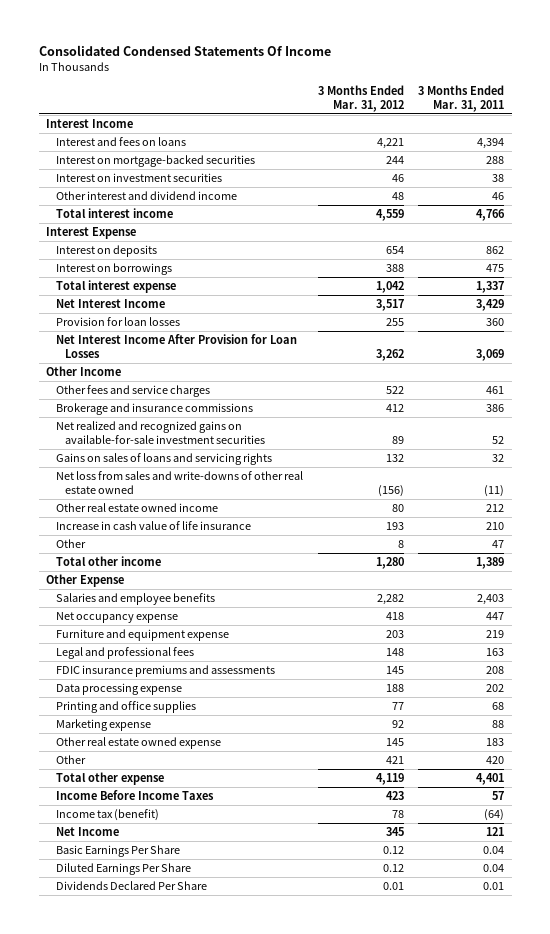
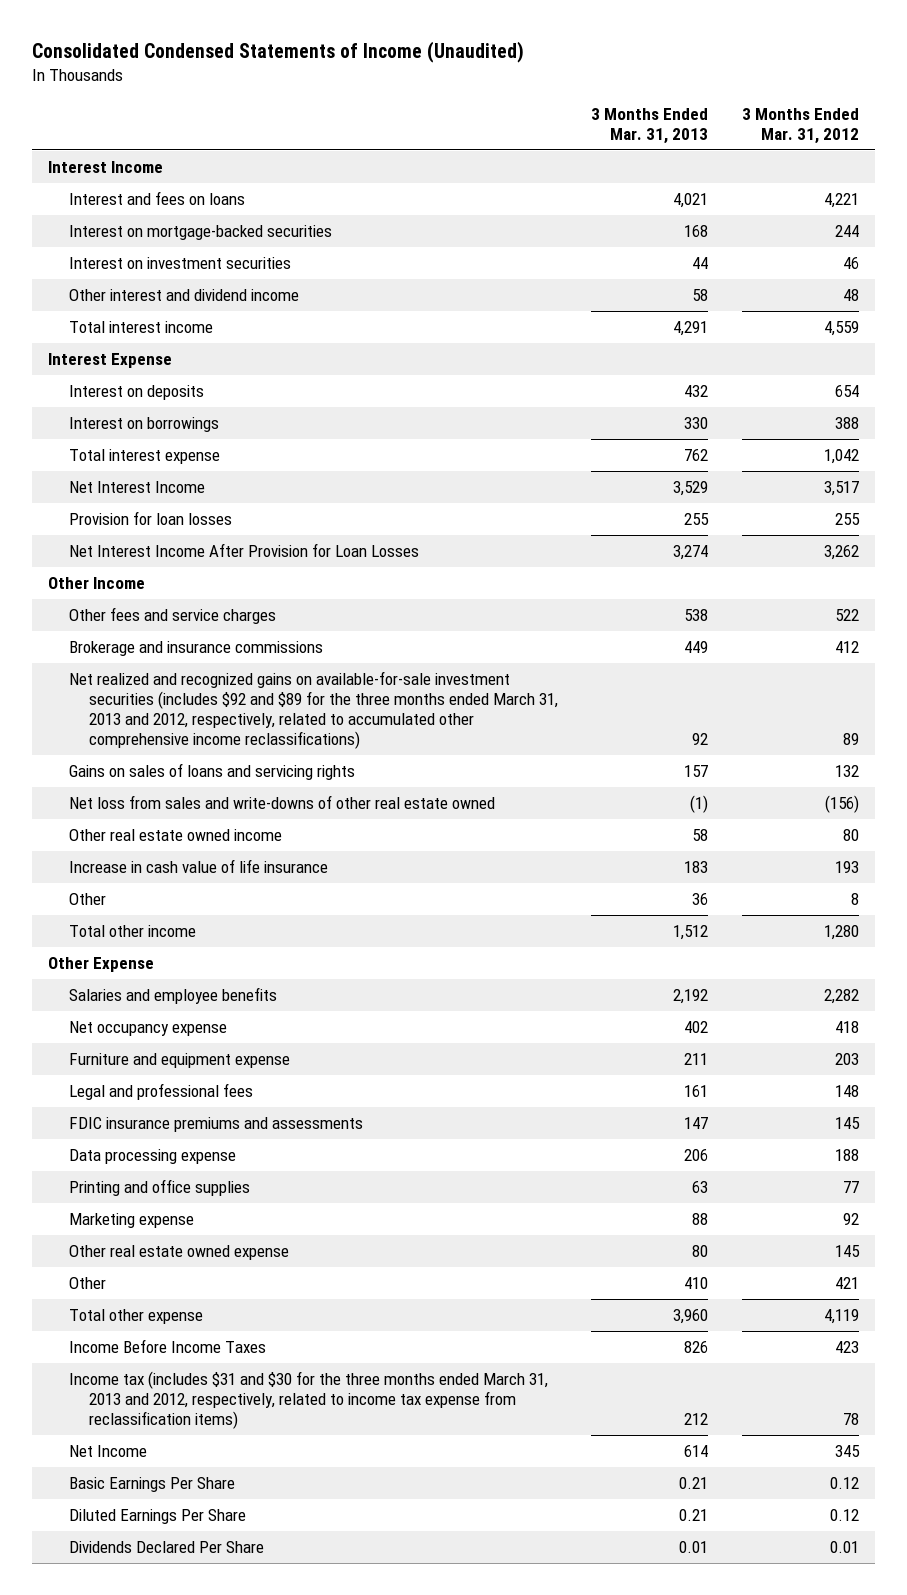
[38,44,331,56] Consolidated Condensed Statements Of Income -> [31,41,524,64] Consolidated Condensed Statements of Income (Unaudited)
[418,85,505,112] 3 Months Ended Mar. 31, 2011 -> none
none -> [591,108,709,144] 3 Months Ended Mar. 31, 2013
[55,421,266,444] Net realized and recognized gains on available-for-sale investment securities -> [68,671,558,749] Net realized and recognized gains on available-for-sale investment securities (includes $92 and $89 for the three months ended March 31, 2013 and 2012, respectively, related to accumulated other comprehensive income reclassifications)
[55,809,159,822] Income tax (benefit) -> [68,1371,548,1429] Income tax (includes $31 and $30 for the three months ended March 31, 2013 and 2012, respectively, related to income tax expense from reclassification items)

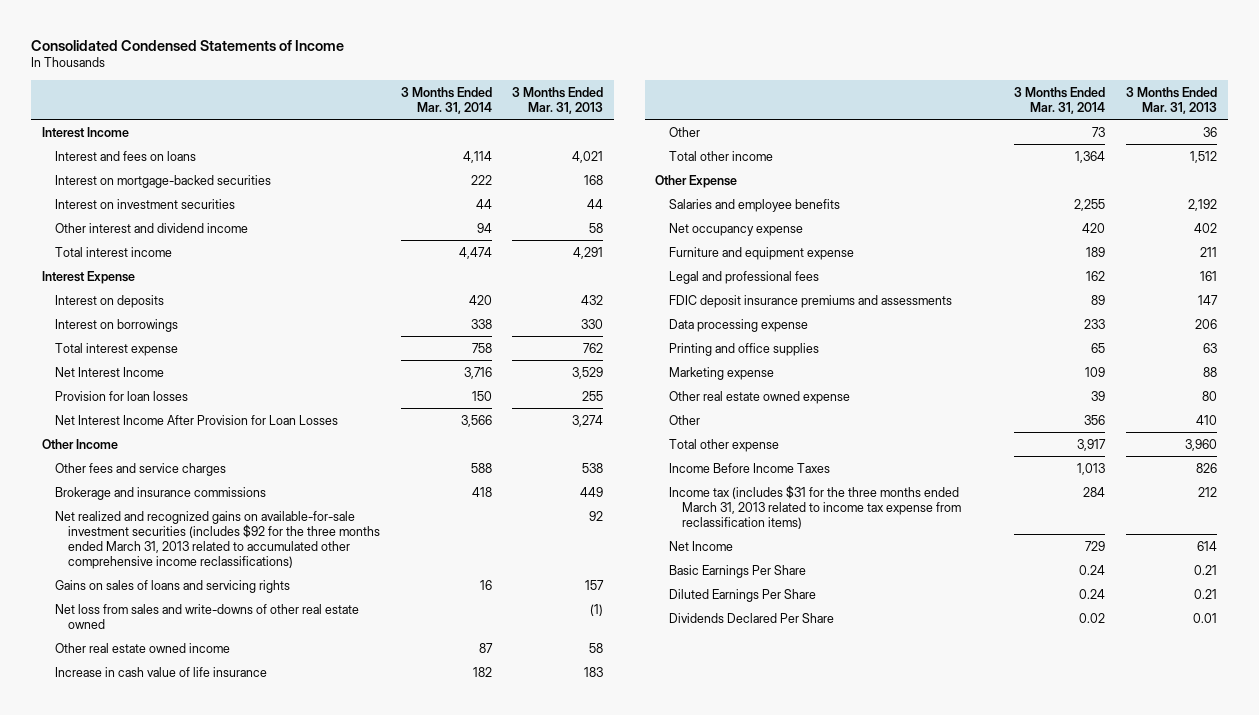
[31,41,524,64] Consolidated Condensed Statements of Income (Unaudited) -> [31,39,345,51] Consolidated Condensed Statements of Income
[741,108,859,144] 3 Months Ended Mar. 31, 2012 -> none
none -> [400,86,492,114] 3 Months Ended Mar. 31, 2014
[68,671,558,749] Net realized and recognized gains on available-for-sale investment securities (includes $92 and $89 for the three months ended March 31, 2013 and 2012, respectively, related to accumulated other comprehensive income reclassifications) -> [54,510,380,569] Net realized and recognized gains on available-for-sale investment securities (includes $92 for the three months ended March 31, 2013 related to accumulated other comprehensive income reclassifications)
[68,1117,363,1133] FDIC insurance premiums and assessments -> [668,294,952,308] FDIC deposit insurance premiums and assessments
[68,1371,548,1429] Income tax (includes $31 and $30 for the three months ended March 31, 2013 and 2012, respectively, related to income tax expense from reclassification items) -> [668,484,961,529] Income tax (includes $31 for the three months ended March 31, 2013 related to income tax expense from reclassification items)

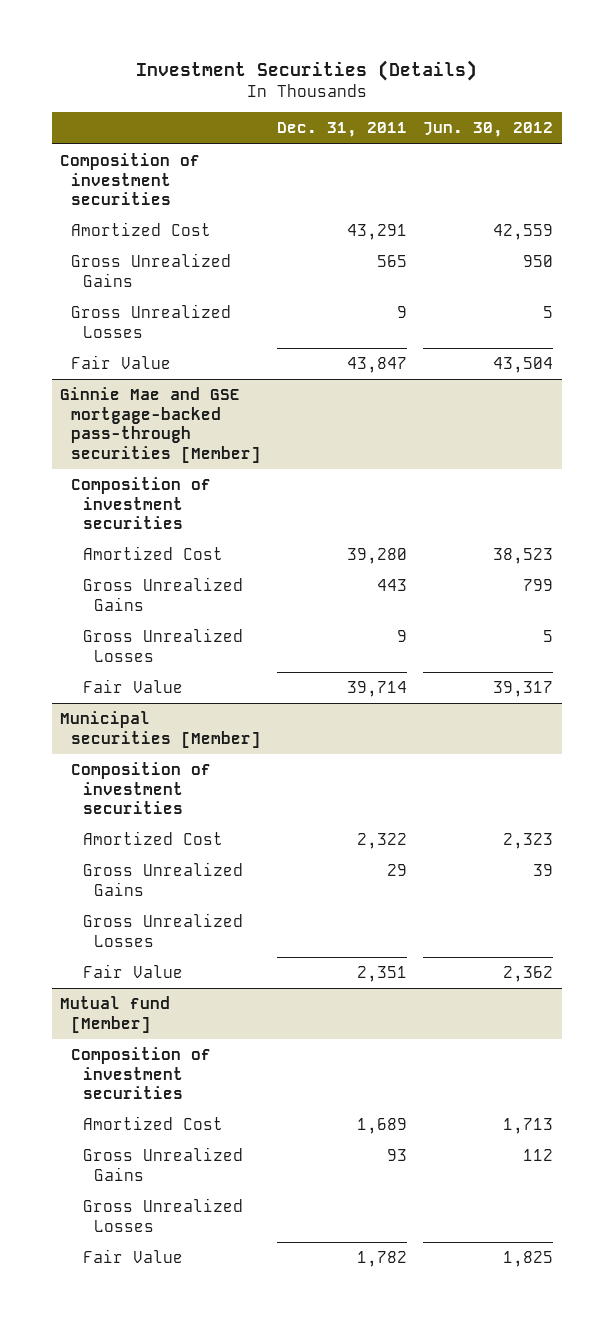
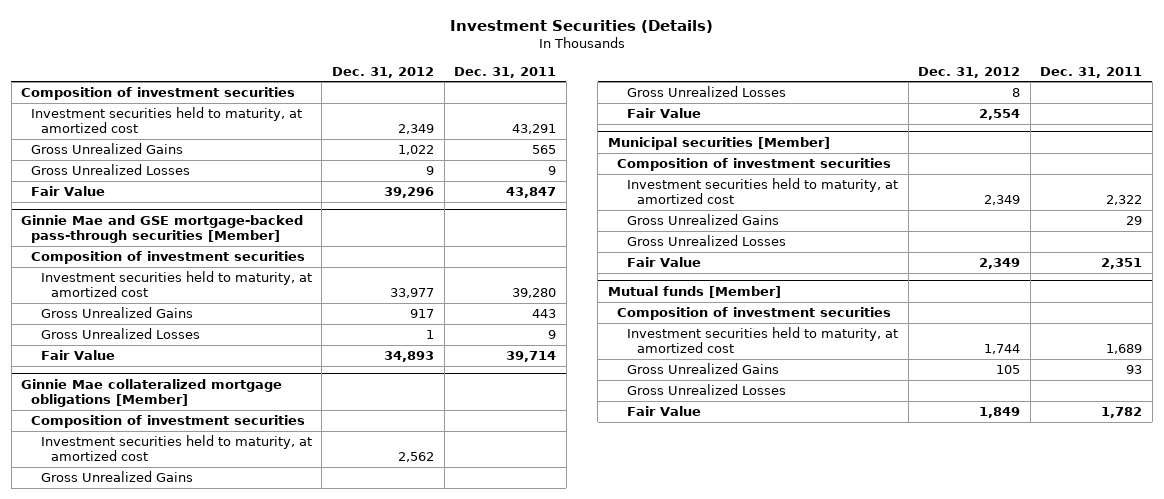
[423,122,554,138] Jun. 30, 2012 -> none
none -> [332,66,435,78] Dec. 31, 2012
[71,222,212,237] Amortized Cost -> [31,107,303,134] Investment securities held to maturity, at amortized cost
[82,546,223,561] Amortized Cost -> [40,271,312,298] Investment securities held to maturity, at amortized cost
none -> [21,378,283,407] Ginnie Mae collateralized mortgage obligations [Member]
none -> [31,415,306,429] Composition of investment securities
none -> [40,435,312,462] Investment securities held to maturity, at amortized cost
none -> [40,471,193,483] Gross Unrealized Gains
none -> [627,86,787,98] Gross Unrealized Losses
none -> [627,108,702,119] Fair Value
[82,831,223,846] Amortized Cost -> [627,178,899,205] Investment securities held to maturity, at amortized cost
[60,996,171,1033] Mutual fund [Member] -> [607,285,781,298] Mutual funds [Member]
[82,1116,223,1131] Amortized Cost -> [627,327,899,354] Investment securities held to maturity, at amortized cost

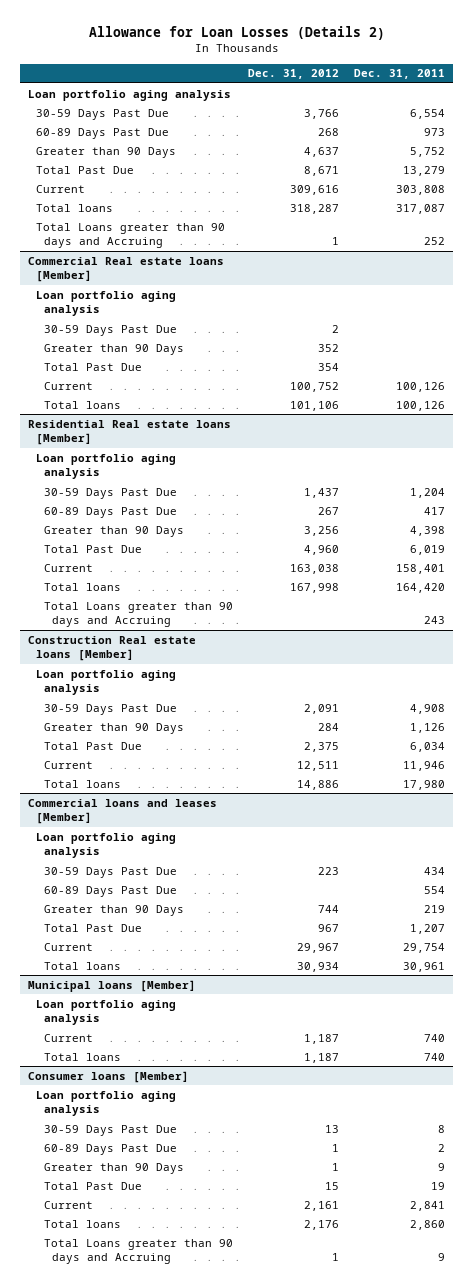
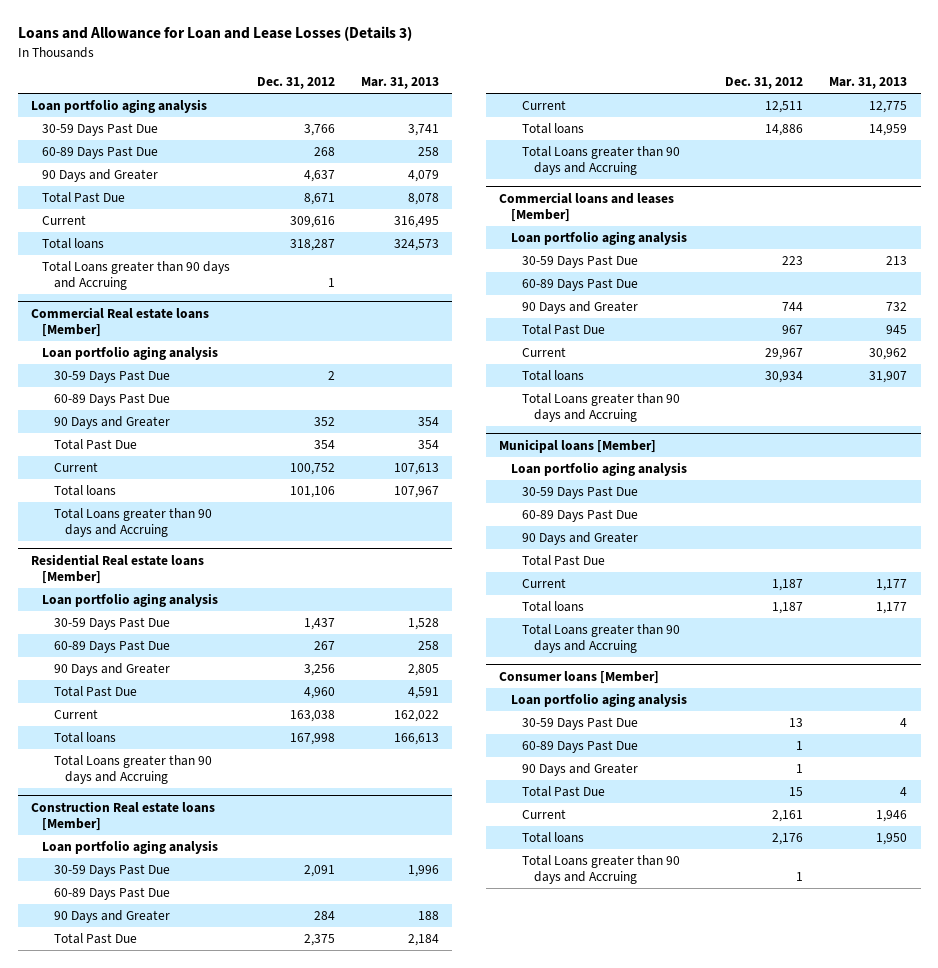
[88,26,385,41] Allowance for Loan Losses (Details 2) -> [17,26,412,42] Loans and Allowance for Loan and Lease Losses (Details 3)
[354,69,446,80] Dec. 31, 2011 -> none
none -> [361,77,440,90] Mar. 31, 2013
[35,146,176,158] Greater than 90 Days -> [42,169,159,183] 90 Days and Greater
none -> [53,393,170,407] 60-89 Days Past Due
[43,343,184,355] Greater than 90 Days -> [53,416,170,430] 90 Days and Greater
none -> [53,508,212,537] Total Loans greater than 90 days and Accruing
[43,525,184,537] Greater than 90 Days -> [53,663,170,677] 90 Days and Greater
none -> [53,887,170,901] 60-89 Days Past Due
[43,722,184,734] Greater than 90 Days -> [53,910,170,924] 90 Days and Greater
none -> [522,146,681,175] Total Loans greater than 90 days and Accruing
[43,904,184,916] Greater than 90 Days -> [522,301,639,315] 90 Days and Greater
none -> [522,393,681,422] Total Loans greater than 90 days and Accruing
none -> [522,486,639,500] 30-59 Days Past Due
none -> [522,509,639,523] 60-89 Days Past Due
none -> [522,532,639,546] 90 Days and Greater
none -> [522,555,606,567] Total Past Due
none -> [522,624,681,653] Total Loans greater than 90 days and Accruing
[43,1162,184,1174] Greater than 90 Days -> [522,763,639,777] 90 Days and Greater

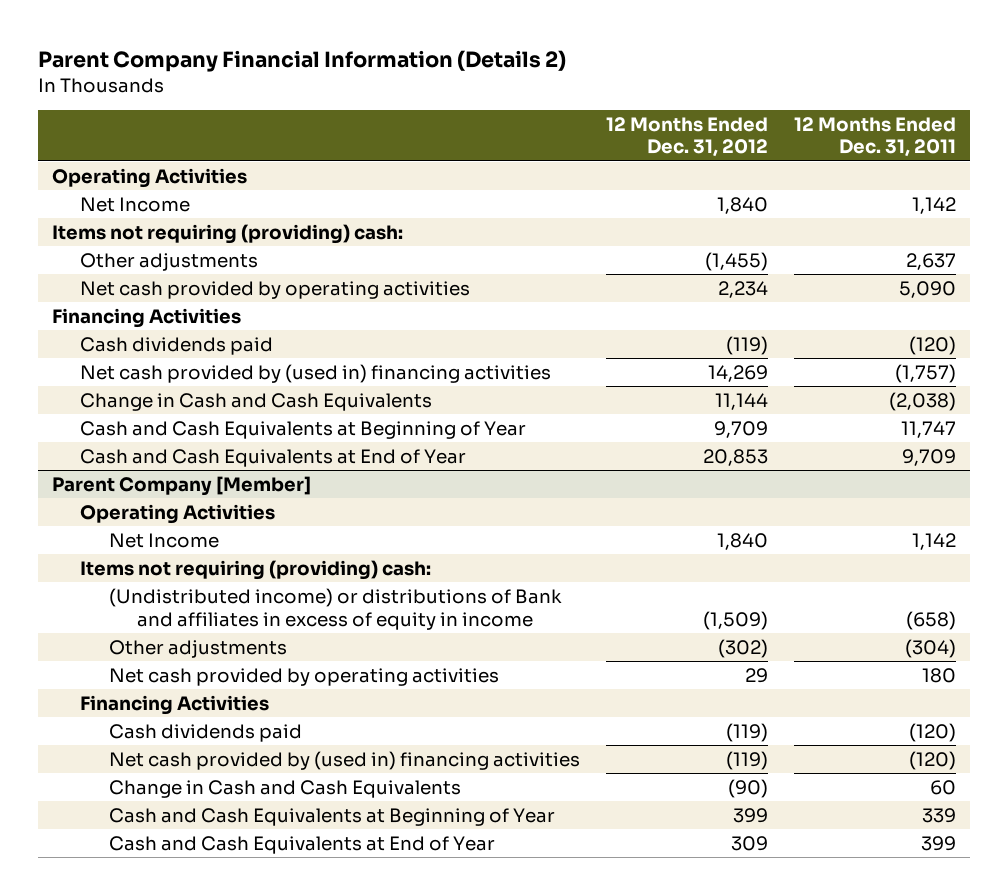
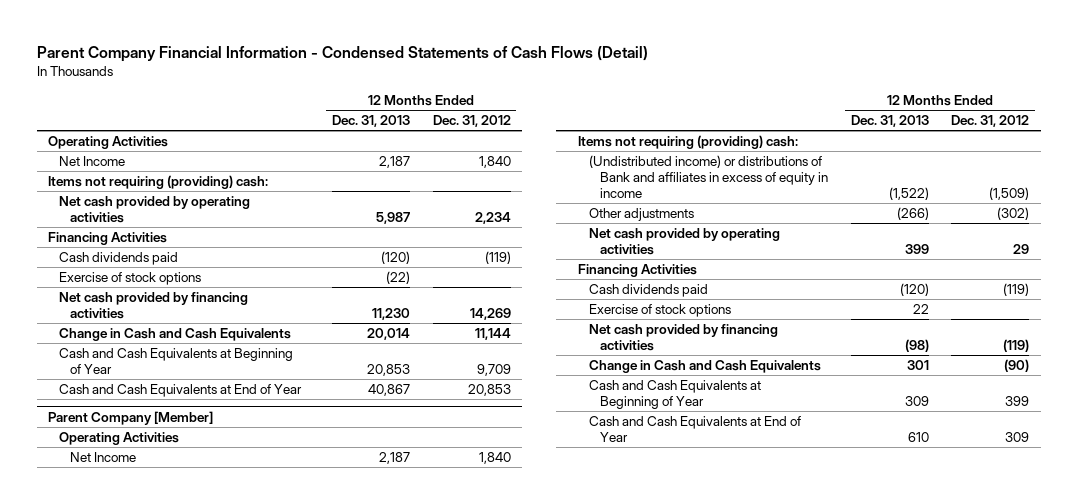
[38,49,567,72] Parent Company Financial Information (Details 2) -> [37,46,649,63] Parent Company Financial Information - Condensed Statements of Cash Flows (Detail)
[794,116,957,158] 12 Months Ended Dec. 31, 2011 -> none
none -> [332,114,411,127] Dec. 31, 2013
[80,252,259,271] Other adjustments -> none
none -> [59,271,202,285] Exercise of stock options
[80,363,552,383] Net cash provided by (used in) financing activities -> [59,291,249,319] Net cash provided by financing activities
none -> [589,303,732,317] Exercise of stock options
[108,750,580,770] Net cash provided by (used in) financing activities -> [589,323,779,351] Net cash provided by financing activities

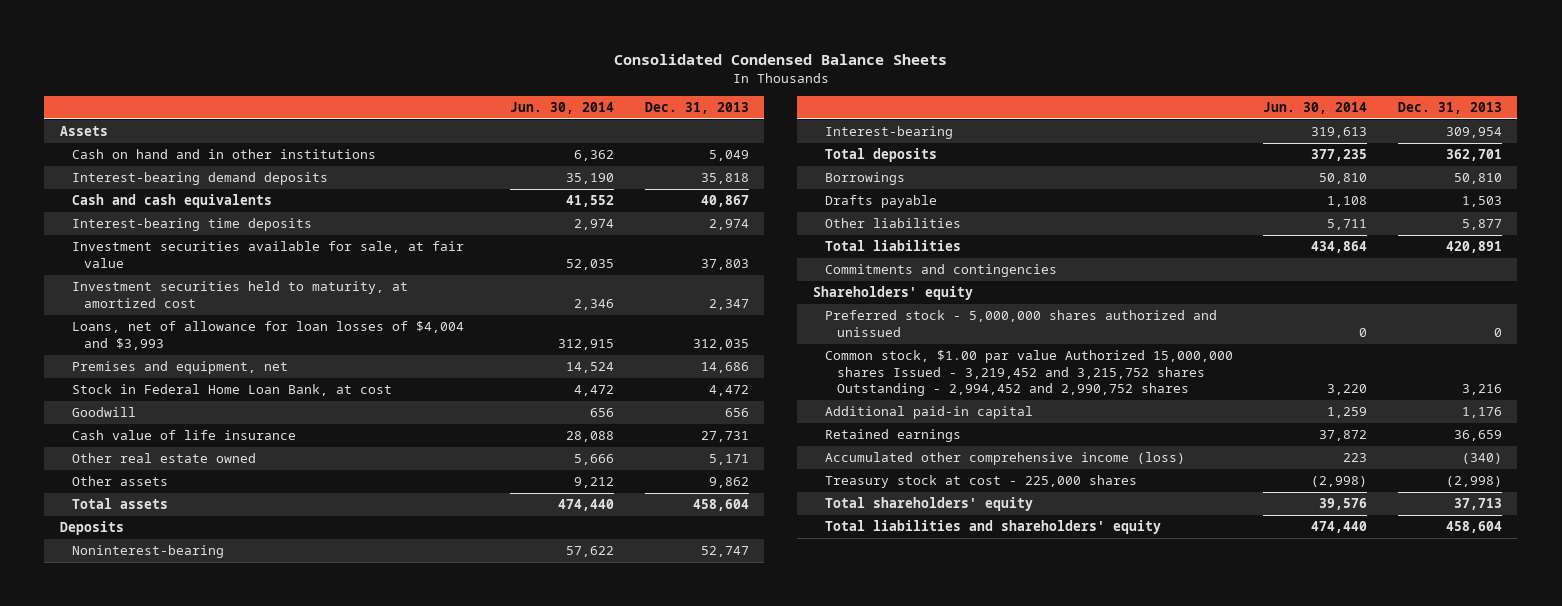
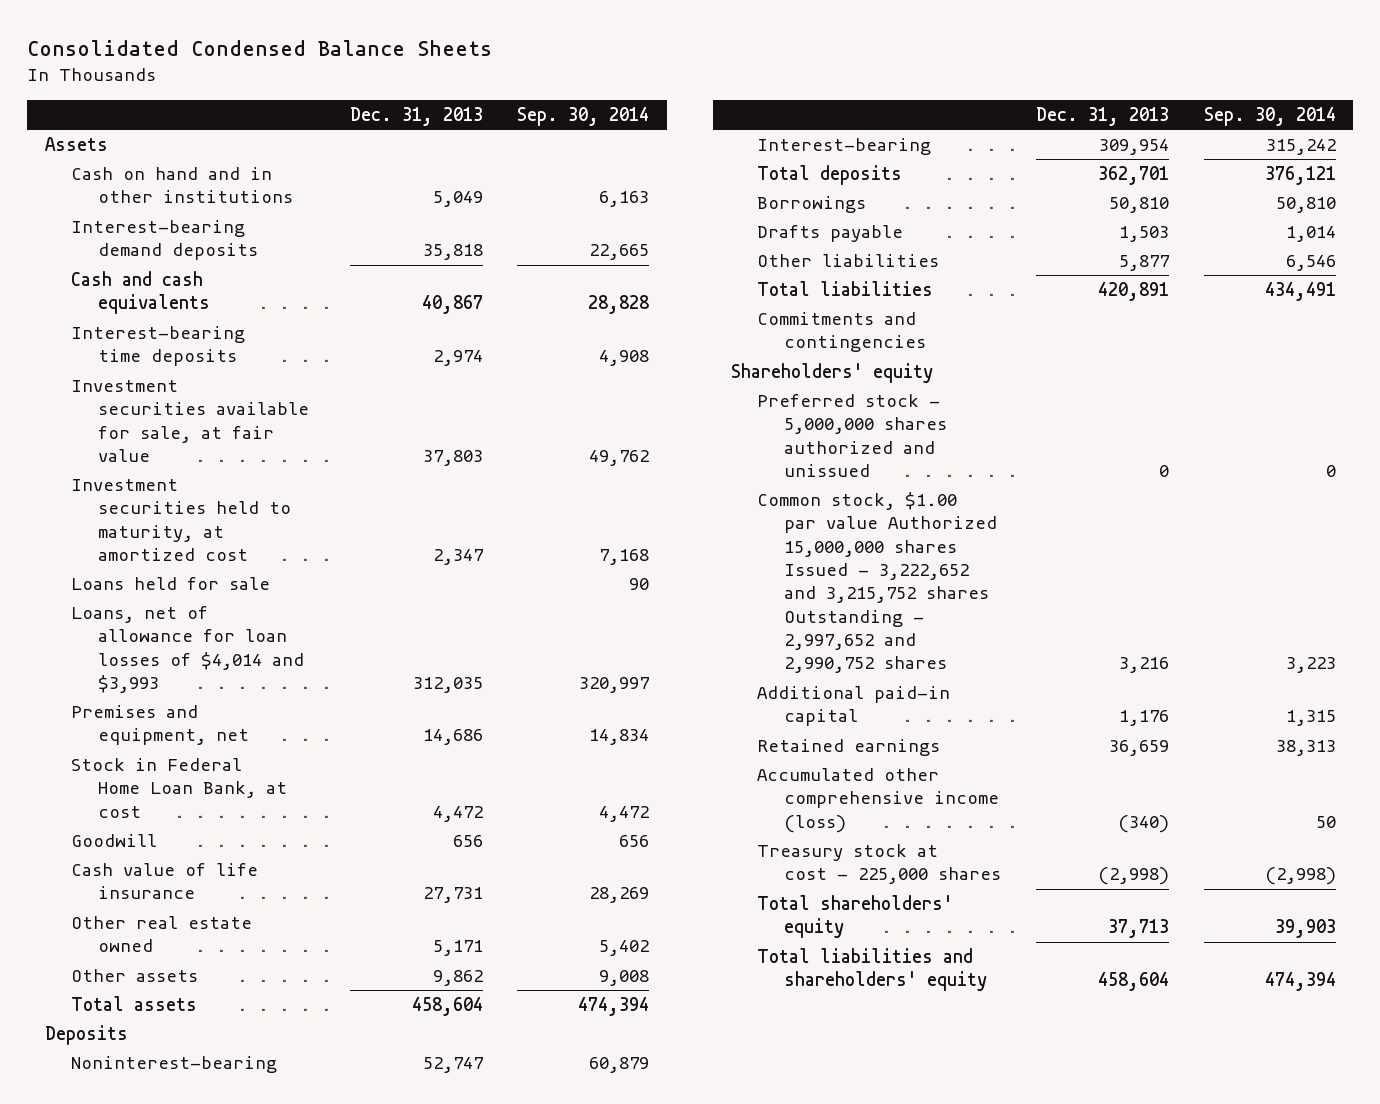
[510,102,615,115] Jun. 30, 2014 -> none
none -> [517,107,650,127] Sep. 30, 2014
none -> [71,577,271,591] Loans held for sale
[71,321,464,350] Loans, net of allowance for loan losses of $4,004 and $3,993 -> [71,606,305,694] Loans, net of allowance for loan losses of $4,014 and $3,993
[824,350,1233,397] Common stock, $1.00 par value Authorized 15,000,000 shares Issued - 3,219,452 and 3,215,752 shares Outstanding - 2,994,452 and 2,990,752 shares -> [757,492,998,674] Common stock, $1.00 par value Authorized 15,000,000 shares Issued - 3,222,652 and 3,215,752 shares Outstanding - 2,997,652 and 2,990,752 shares

